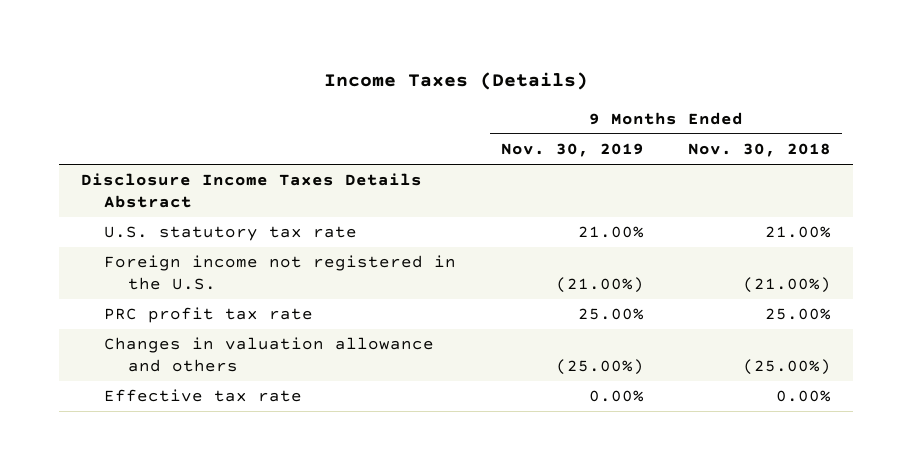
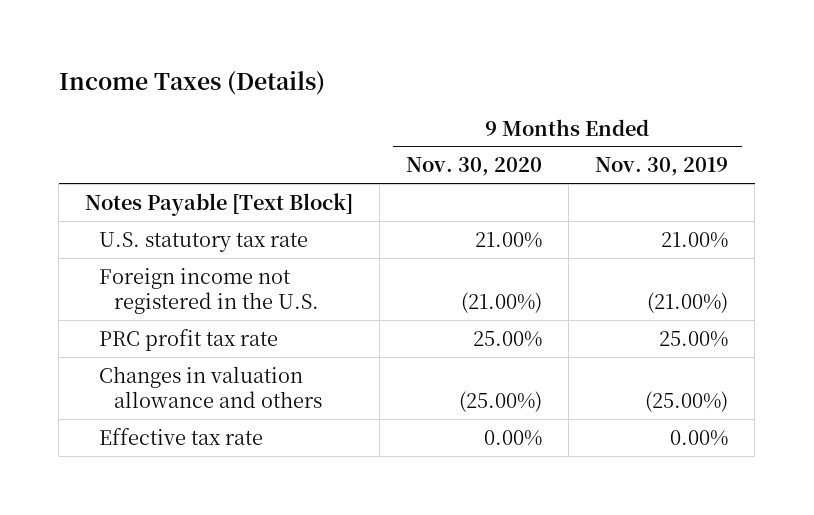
[688,143,832,158] Nov. 30, 2018 -> none
none -> [406,157,543,177] Nov. 30, 2020
[80,173,422,209] Disclosure Income Taxes Details Abstract -> [85,192,354,216] Notes Payable [Text Block]

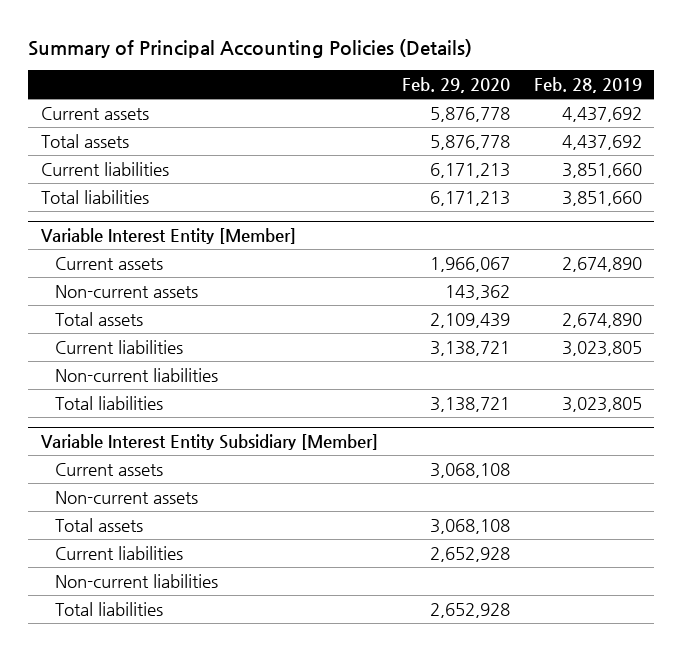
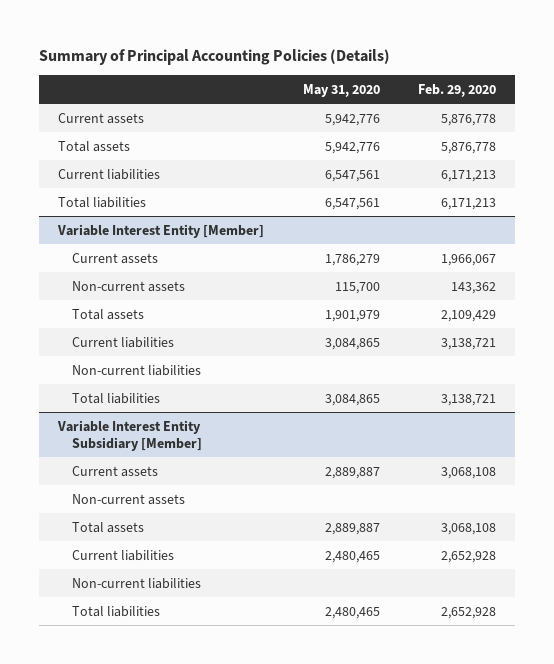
[533,77,642,94] Feb. 28, 2019 -> none
none -> [302,83,380,97] May 31, 2020
[429,312,510,328] 2,109,439 -> [440,309,496,322] 2,109,429

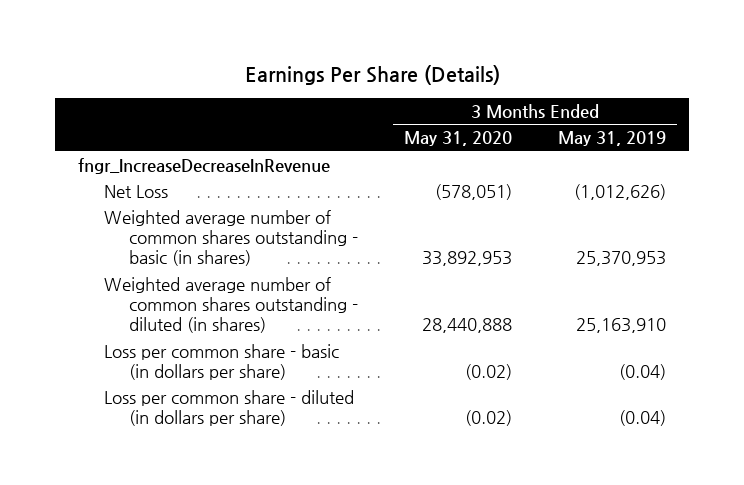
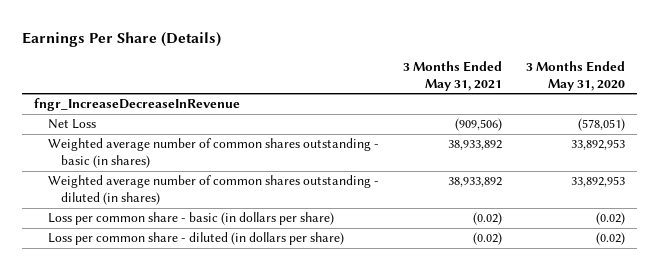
[557,131,666,147] May 31, 2019 -> none
none -> [402,60,502,91] 3 Months Ended May 31, 2021
[422,318,513,334] 28,440,888 -> [571,176,626,188] 33,892,953

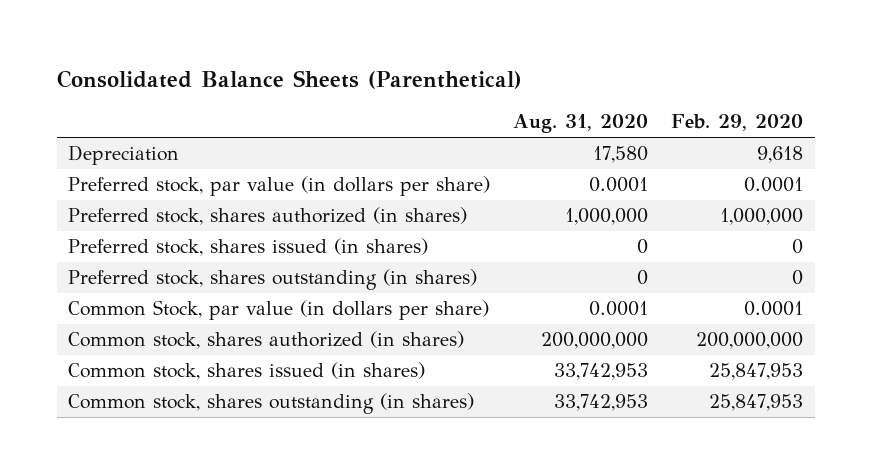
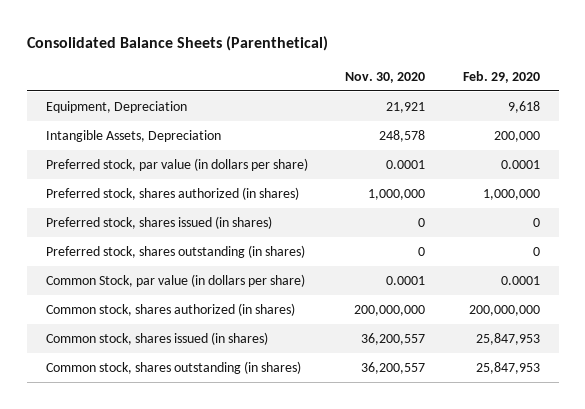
[513,114,649,134] Aug. 31, 2020 -> none
none -> [345,71,426,83] Nov. 30, 2020
[68,145,180,166] Depreciation -> [45,100,187,113] Equipment, Depreciation
none -> [45,129,221,142] Intangible Assets, Depreciation

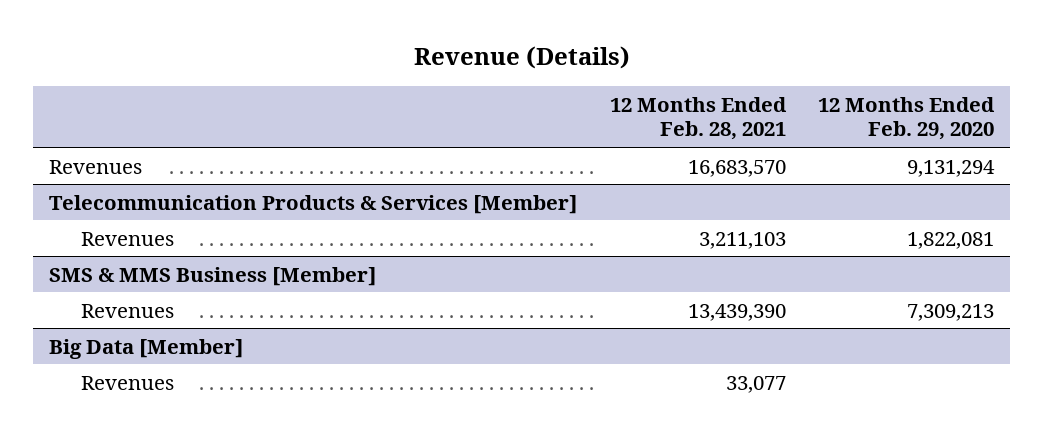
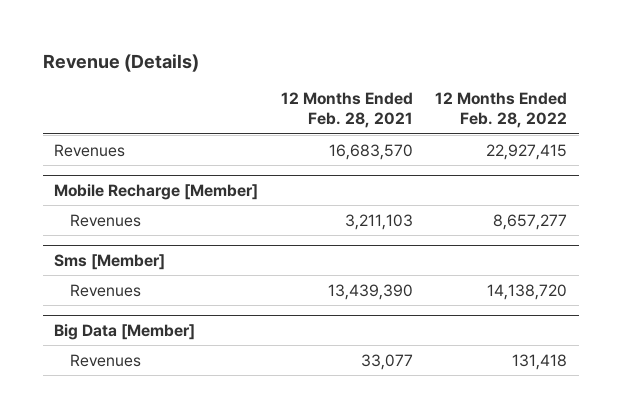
[818,96,996,141] 12 Months Ended Feb. 29, 2020 -> none
none -> [435,92,568,129] 12 Months Ended Feb. 28, 2022
[49,194,578,214] Telecommunication Products & Services [Member] -> [54,183,259,200] Mobile Recharge [Member]
[49,266,377,286] SMS & MMS Business [Member] -> [54,253,166,270] Sms [Member]

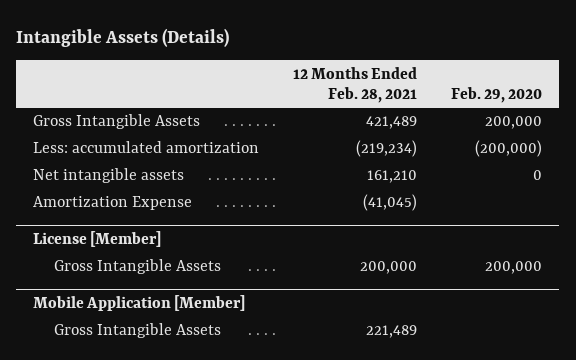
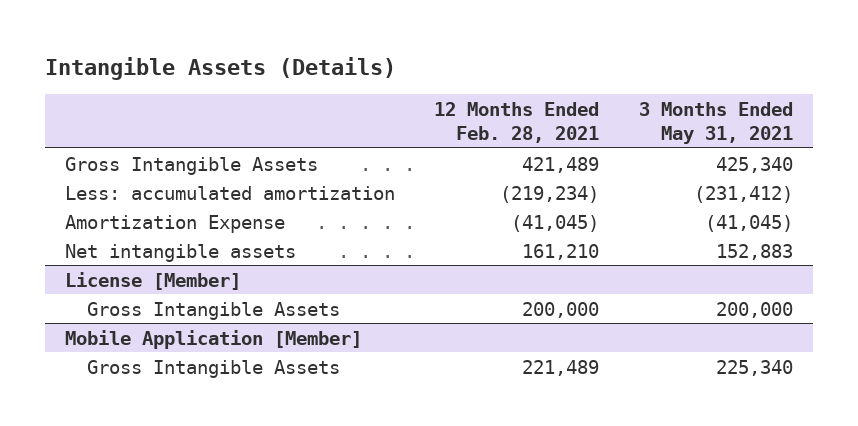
[451,86,543,103] Feb. 29, 2020 -> none
none -> [638,101,793,145] 3 Months Ended May 31, 2021
[33,168,185,184] Net intangible assets -> [64,243,296,262] Net intangible assets

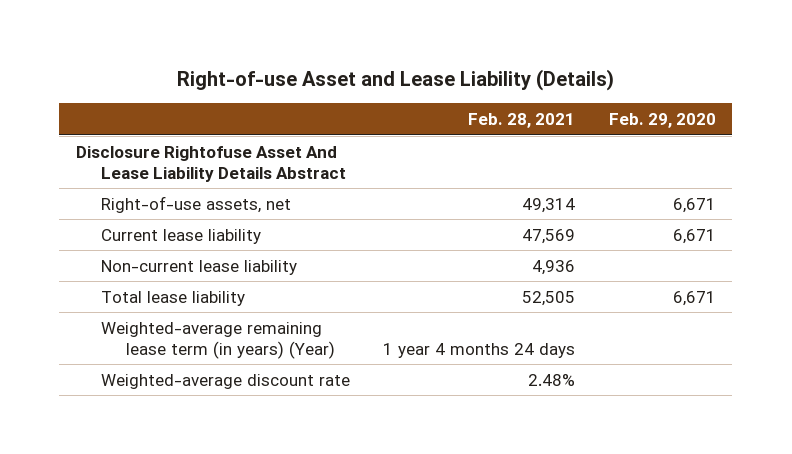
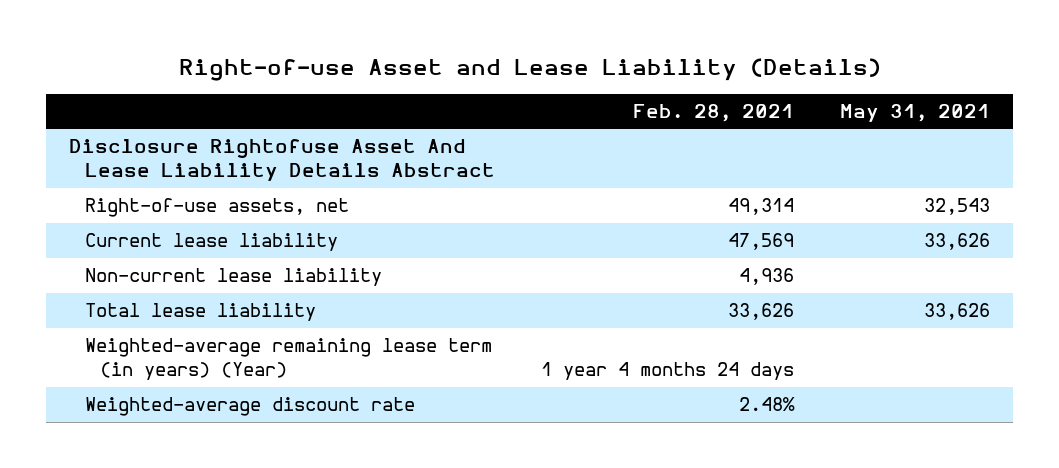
[608,113,716,129] Feb. 29, 2020 -> none
none -> [840,103,991,122] May 31, 2021
[522,290,576,306] 52,505 -> [727,303,794,321] 33,626

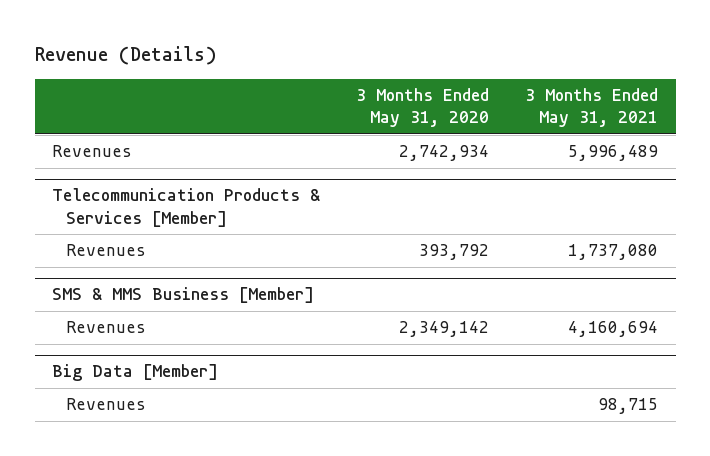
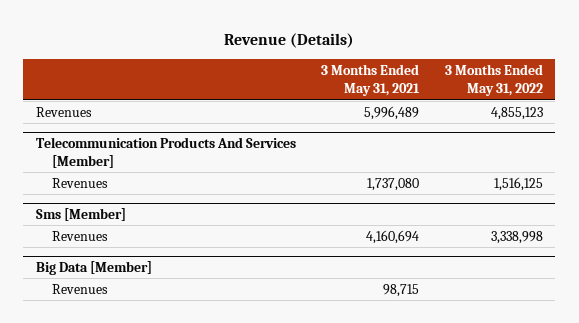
[356,88,490,128] 3 Months Ended May 31, 2020 -> none
none -> [444,64,543,97] 3 Months Ended May 31, 2022
[52,188,321,227] Telecommunication Products & Services [Member] -> [36,136,297,168] Telecommunication Products And Services [Member]
[52,287,315,304] SMS & MMS Business [Member] -> [36,207,127,221] Sms [Member]

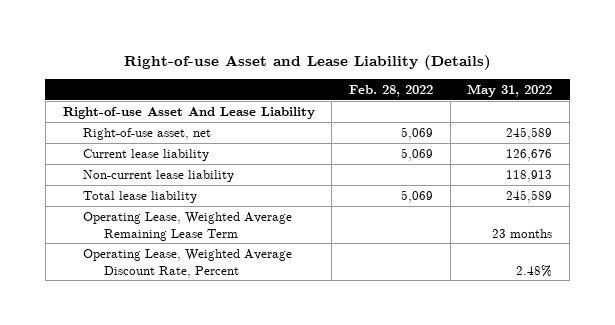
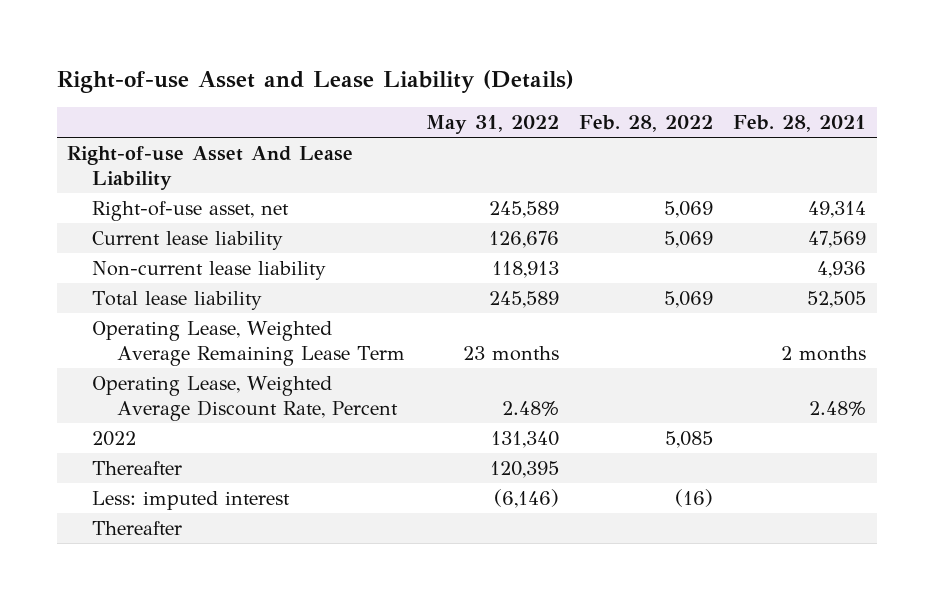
none -> [733,115,867,133] Feb. 28, 2021
none -> [92,430,137,446] 2022
none -> [92,460,183,475] Thereafter
none -> [92,490,291,510] Less: imputed interest
none -> [92,520,183,535] Thereafter

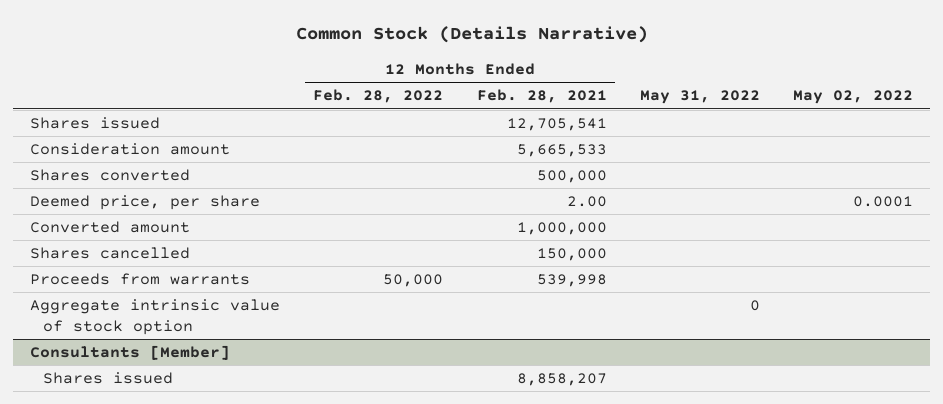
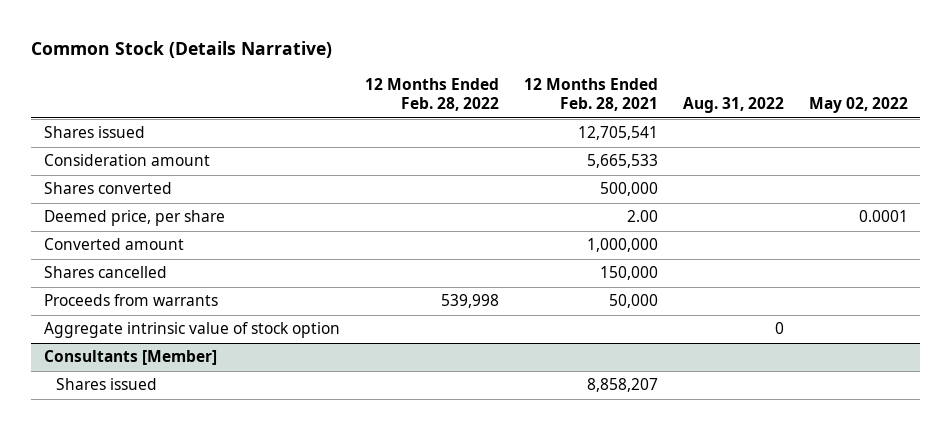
[639,90,760,105] May 31, 2022 -> none
none -> [682,97,784,114] Aug. 31, 2022
[383,274,444,288] 50,000 -> [440,294,499,309] 539,998
[536,274,607,288] 539,998 -> [608,294,658,309] 50,000

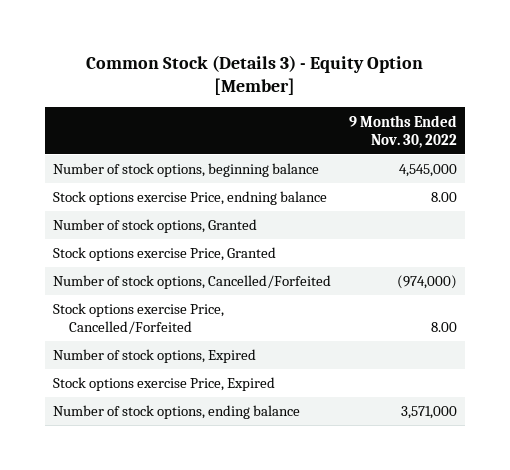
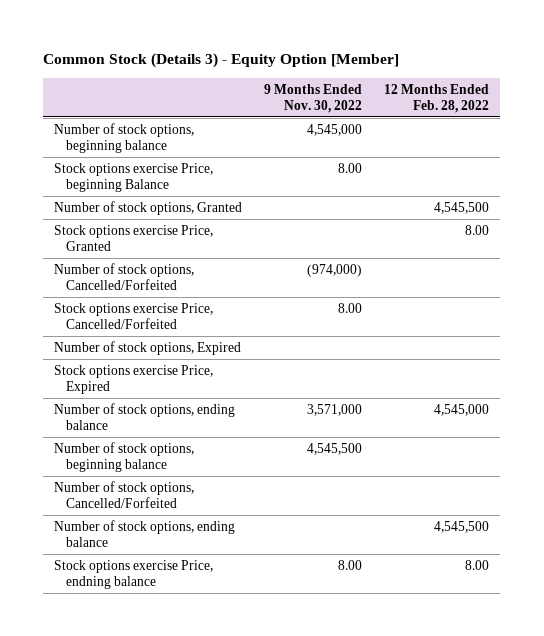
none -> [384,83,490,114] 12 Months Ended Feb. 28, 2022
none -> [54,162,214,192] Stock options exercise Price, beginning Balance
none -> [54,441,195,472] Number of stock options, beginning balance
none -> [54,480,195,508] Number of stock options, Cancelled/Forfeited
none -> [54,519,236,547] Number of stock options, ending balance
[53,191,328,206] Stock options exercise Price, endning balance -> [54,559,214,589] Stock options exercise Price, endning balance

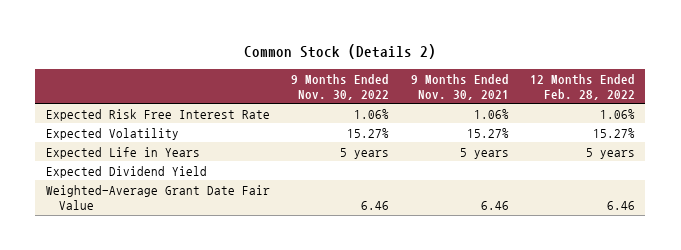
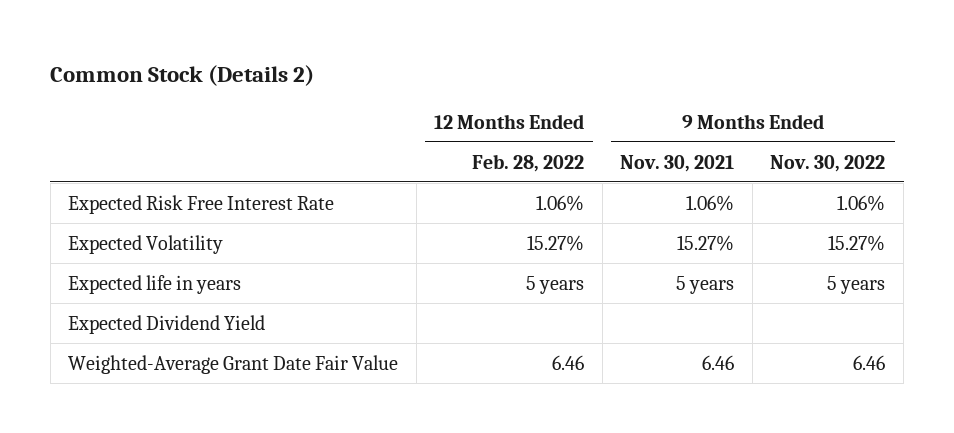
[46,146,201,159] Expected Life in Years -> [68,274,242,294] Expected life in years

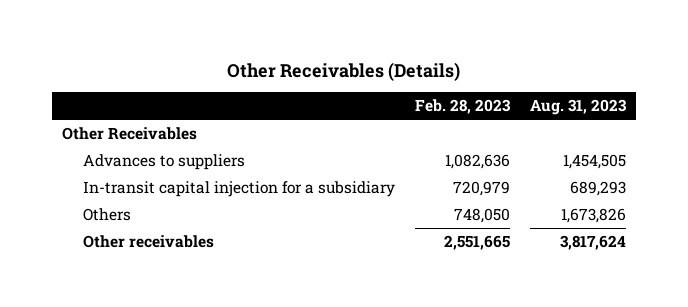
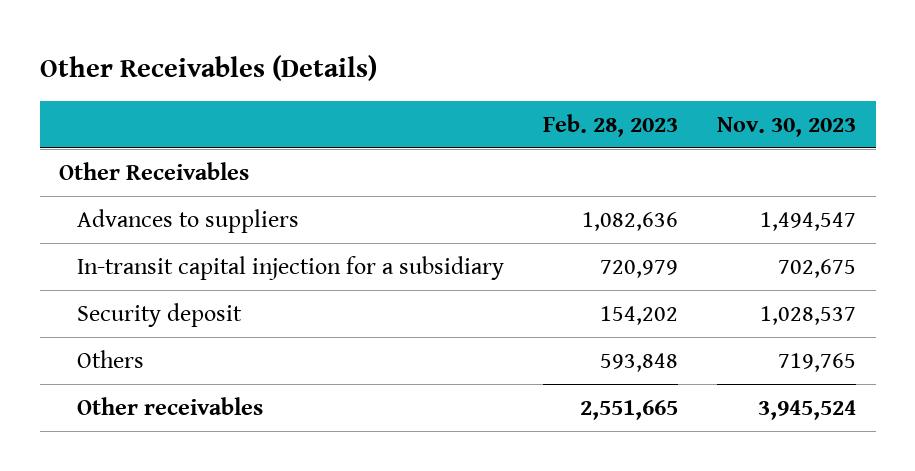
[529,99,627,116] Aug. 31, 2023 -> none
none -> [716,116,856,137] Nov. 30, 2023
none -> [76,302,242,327] Security deposit
[454,208,511,224] 748,050 -> [599,352,678,372] 593,848

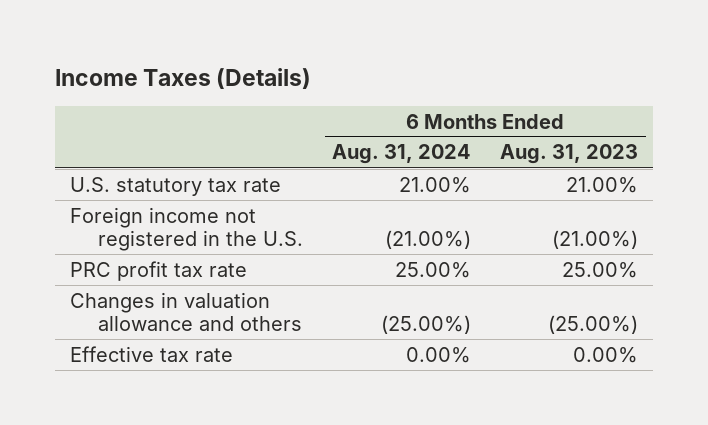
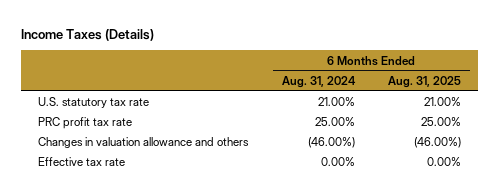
[500,144,639,165] Aug. 31, 2023 -> none
none -> [388,75,462,88] Aug. 31, 2025
[69,206,303,252] Foreign income not registered in the U.S. -> none
[381,315,472,335] (25.00%) -> [307,137,355,149] (46.00%)

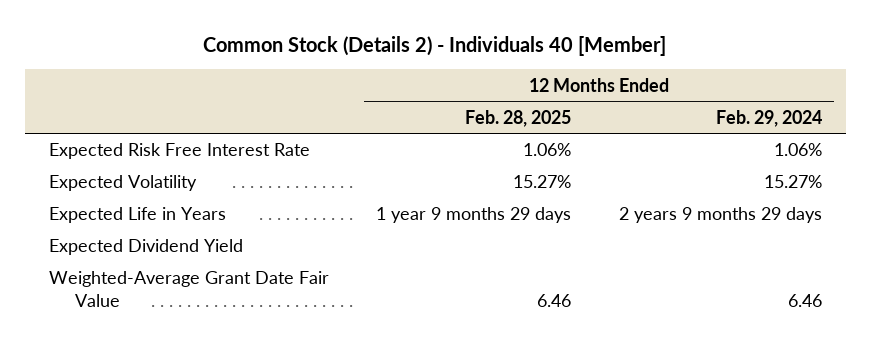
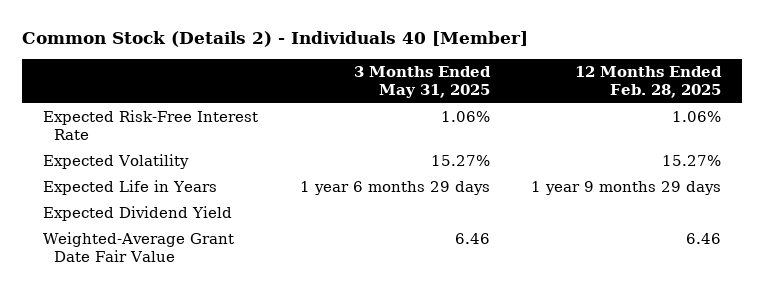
[716,109,823,127] Feb. 29, 2024 -> none
none -> [353,66,491,98] 3 Months Ended May 31, 2025
[48,143,310,160] Expected Risk Free Interest Rate -> [42,110,258,140] Expected Risk-Free Interest Rate

